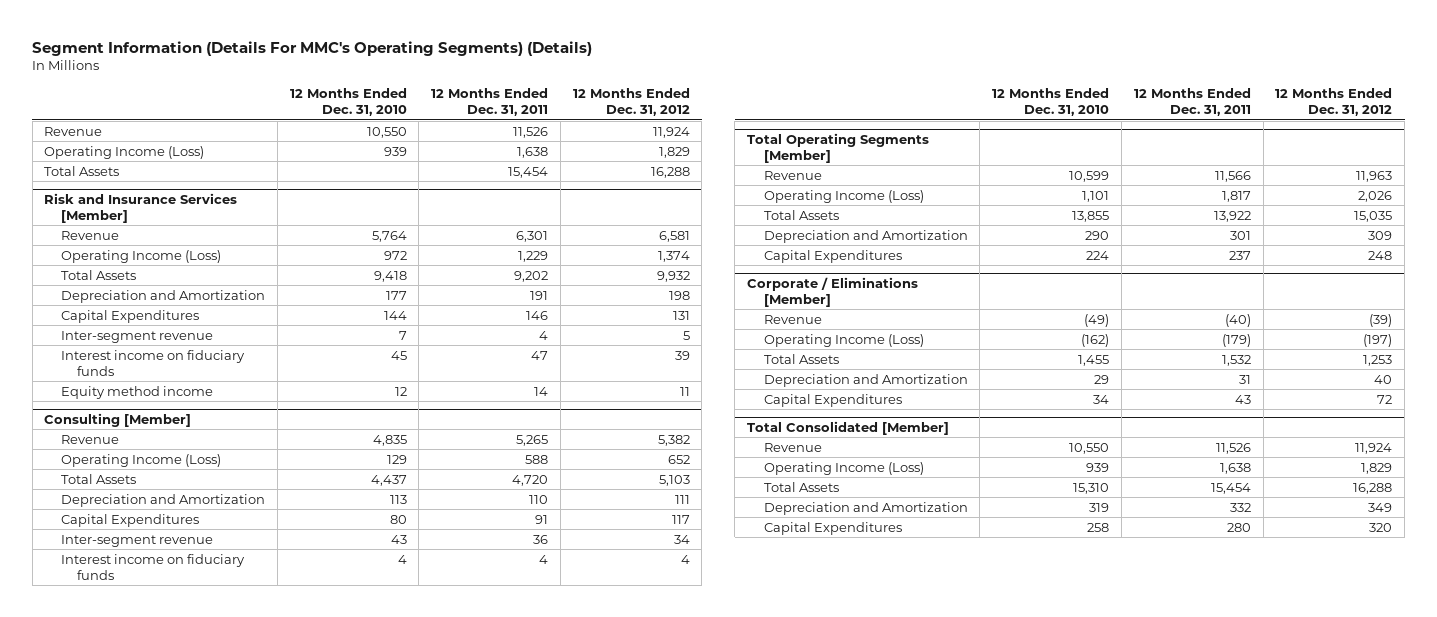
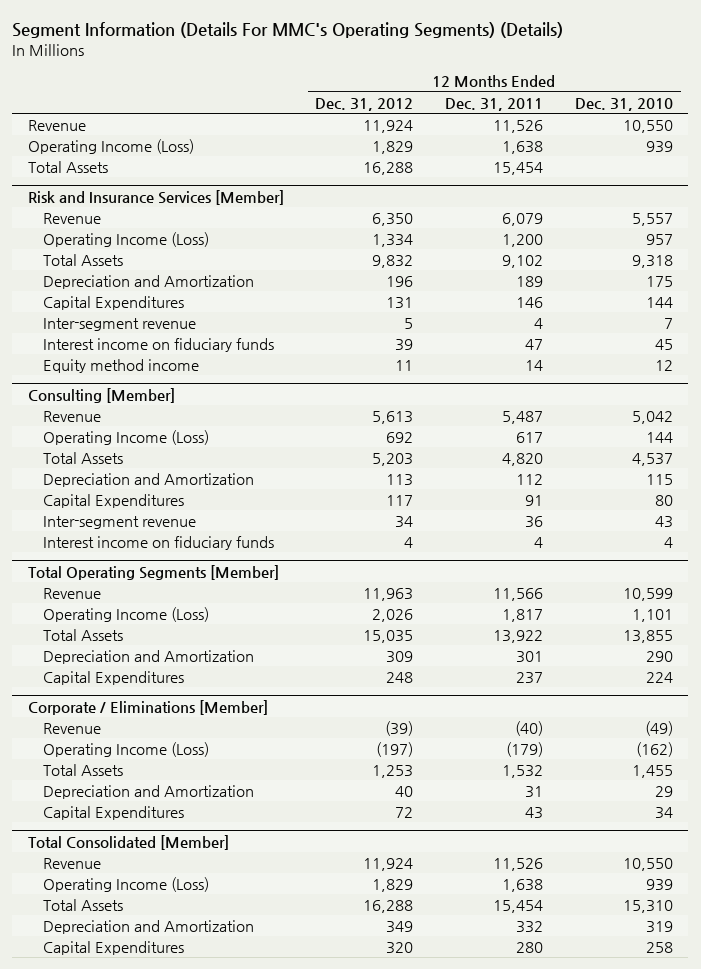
[371,230,407,242] 5,764 -> [631,212,673,226] 5,557
[516,230,549,242] 6,301 -> [502,212,544,226] 6,079
[658,230,690,242] 6,581 -> [372,212,414,226] 6,350
[383,250,407,260] 972 -> [645,233,673,245] 957
[518,250,549,262] 1,229 -> [502,233,544,247] 1,200
[657,250,690,262] 1,374 -> [372,233,414,247] 1,334
[373,270,407,282] 9,418 -> [631,254,673,268] 9,318
[514,270,549,282] 9,202 -> [502,254,544,268] 9,102
[656,270,690,282] 9,932 -> [372,254,414,268] 9,832
[385,290,407,300] 177 -> [645,275,673,287] 175
[530,290,549,300] 191 -> [516,275,544,287] 189
[668,290,690,300] 198 -> [386,275,414,287] 196
[372,434,407,446] 4,835 -> [631,410,673,424] 5,042
[516,434,549,446] 5,265 -> [502,410,544,424] 5,487
[657,434,690,446] 5,382 -> [372,410,414,424] 5,613
[386,454,407,464] 129 -> [645,431,673,443] 144
[525,454,549,464] 588 -> [516,431,544,443] 617
[667,454,690,464] 652 -> [386,431,414,443] 692
[370,474,407,486] 4,437 -> [631,452,673,466] 4,537
[512,474,549,486] 4,720 -> [502,452,544,466] 4,820
[658,474,690,486] 5,103 -> [372,452,414,466] 5,203
[389,494,407,504] 113 -> [645,473,673,485] 115
[529,494,549,504] 110 -> [516,473,544,485] 112
[674,494,690,504] 111 -> [386,473,414,486] 113

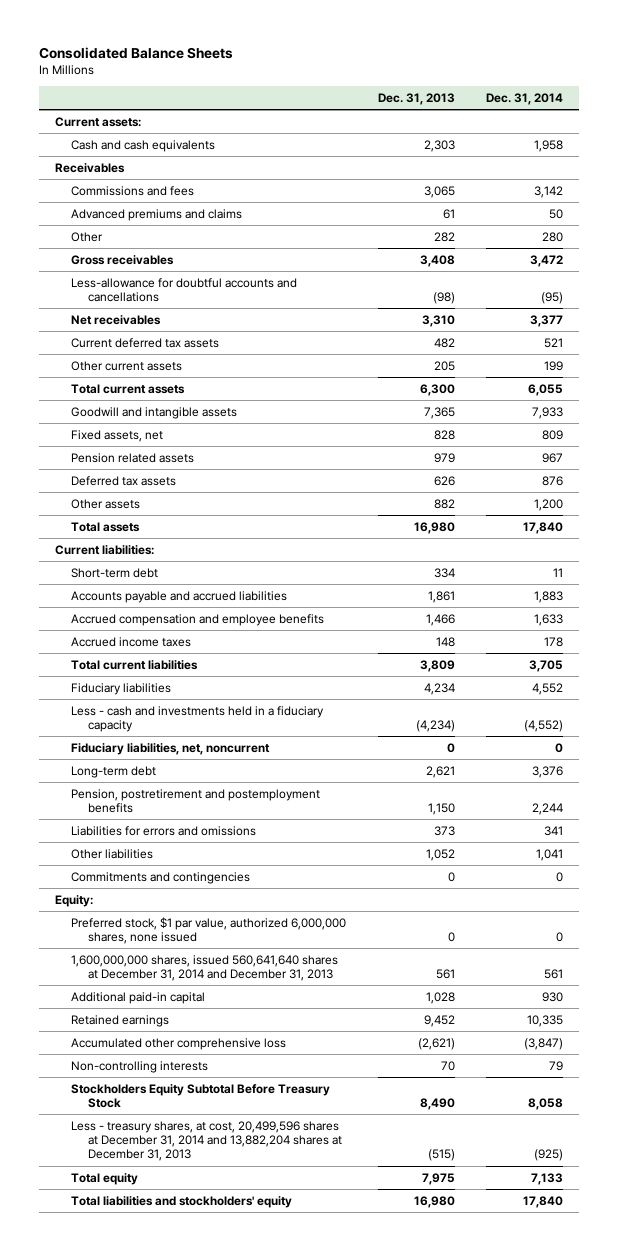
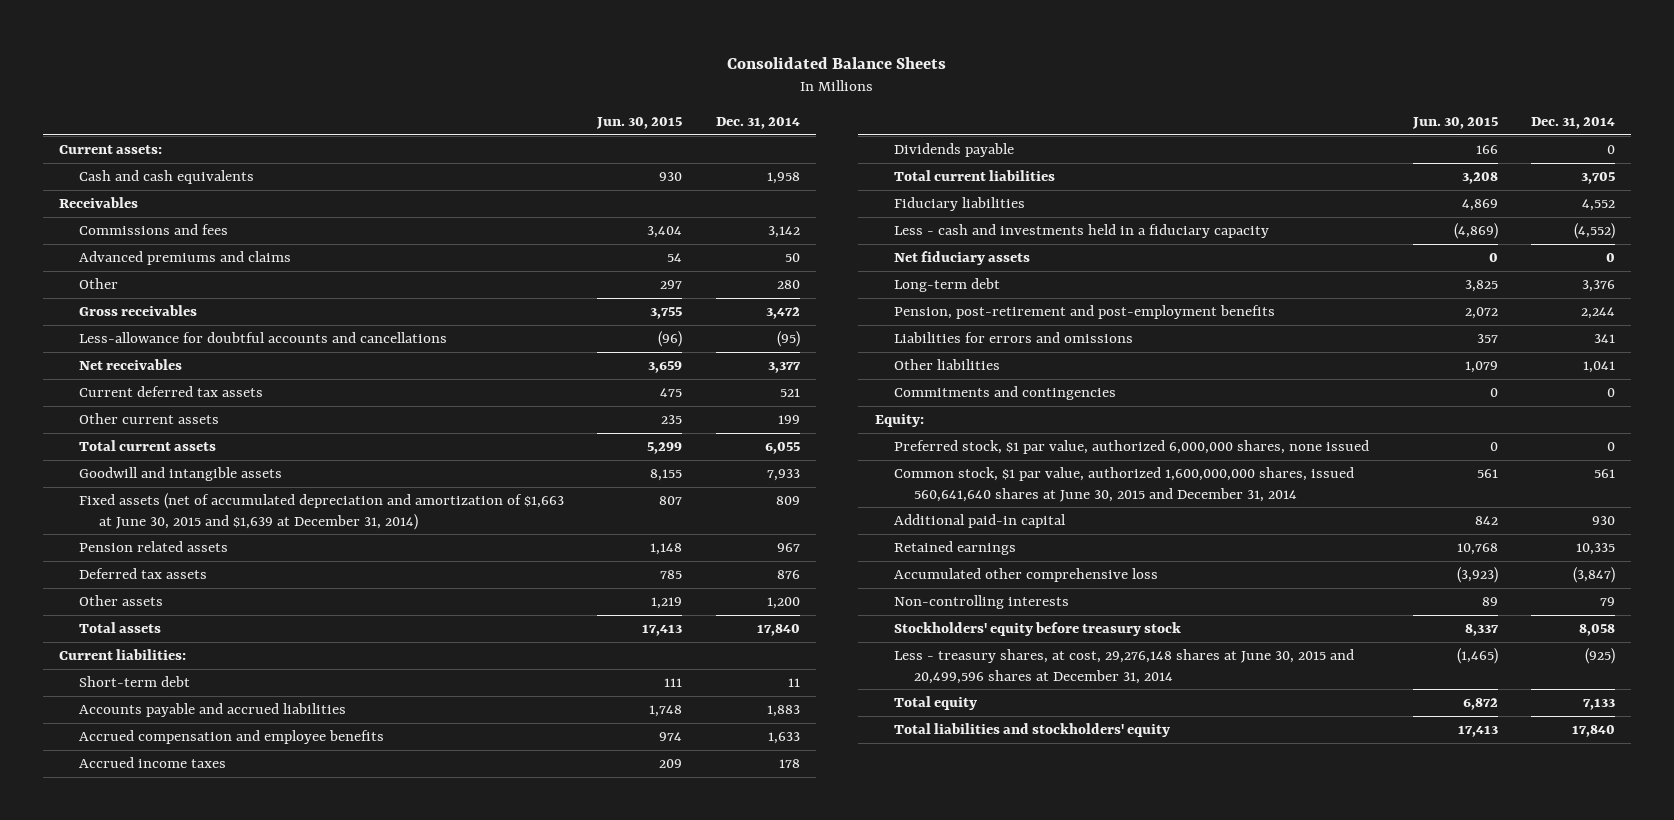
[377,92,455,105] Dec. 31, 2013 -> none
none -> [596,117,683,130] Jun. 30, 2015
[71,429,164,442] Fixed assets, net -> [79,493,565,530] Fixed assets (net of accumulated depreciation and amortization of $1,663 at June 30, 2015 and $1,639 at December 31, 2014)
none -> [894,143,1015,158] Dividends payable
[71,742,271,755] Fiduciary liabilities, net, noncurrent -> [894,251,1031,266] Net fiduciary assets
[71,788,321,814] Pension, postretirement and postemployment benefits -> [894,305,1276,320] Pension, post-retirement and post-employment benefits
[71,954,339,982] 1,600,000,000 shares, issued 560,641,640 shares at December 31, 2014 and December 31, 2013 -> [894,467,1355,502] Common stock, $1 par value, authorized 1,600,000,000 shares, issued 560,641,640 shares at June 30, 2015 and December 31, 2014
[71,1083,331,1109] Stockholders Equity Subtotal Before Treasury Stock -> [894,622,1182,637] Stockholders' equity before treasury stock
[71,1120,343,1162] Less - treasury shares, at cost, 20,499,596 shares at December 31, 2014 and 13,882,204 shares at December 31, 2013 -> [894,649,1355,684] Less - treasury shares, at cost, 29,276,148 shares at June 30, 2015 and 20,499,596 shares at December 31, 2014

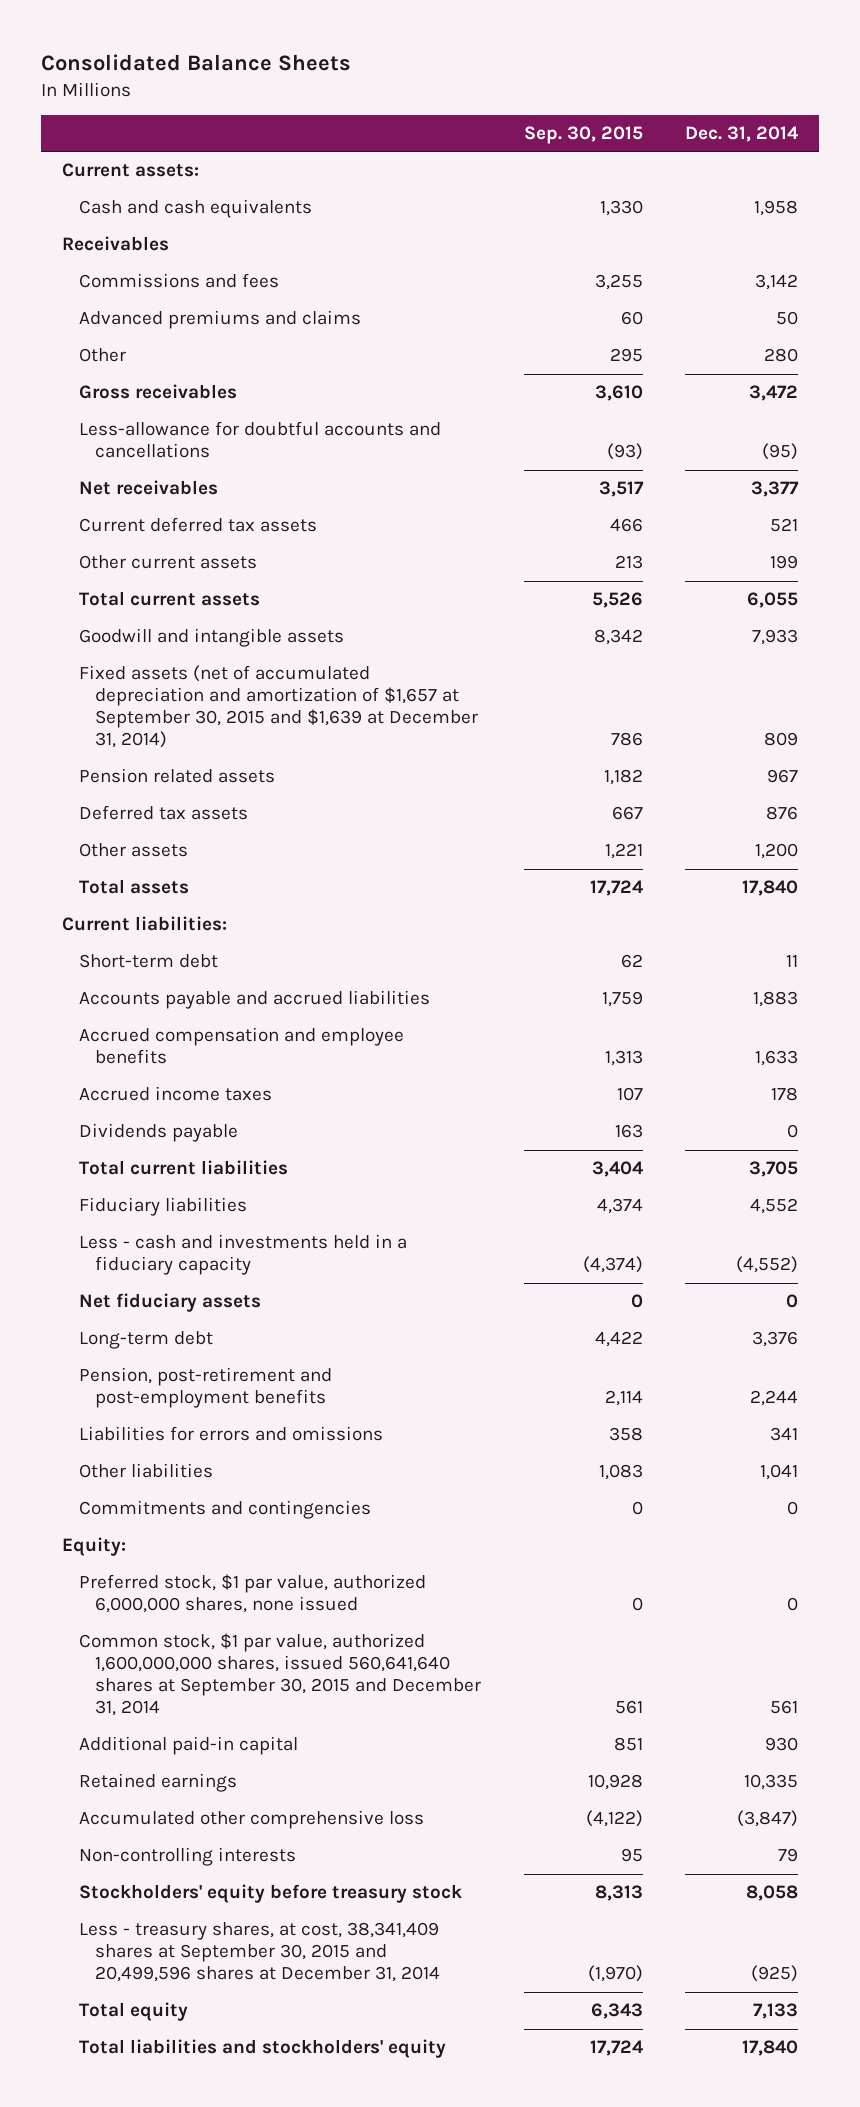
[596,117,683,130] Jun. 30, 2015 -> none
none -> [523,126,643,145] Sep. 30, 2015
[79,493,565,530] Fixed assets (net of accumulated depreciation and amortization of $1,663 at June 30, 2015 and $1,639 at December 31, 2014) -> [78,665,479,749] Fixed assets (net of accumulated depreciation and amortization of $1,657 at September 30, 2015 and $1,639 at December 31, 2014)
[894,467,1355,502] Common stock, $1 par value, authorized 1,600,000,000 shares, issued 560,641,640 shares at June 30, 2015 and December 31, 2014 -> [78,1633,482,1717] Common stock, $1 par value, authorized 1,600,000,000 shares, issued 560,641,640 shares at September 30, 2015 and December 31, 2014
[894,649,1355,684] Less - treasury shares, at cost, 29,276,148 shares at June 30, 2015 and 20,499,596 shares at December 31, 2014 -> [78,1922,441,1983] Less - treasury shares, at cost, 38,341,409 shares at September 30, 2015 and 20,499,596 shares at December 31, 2014

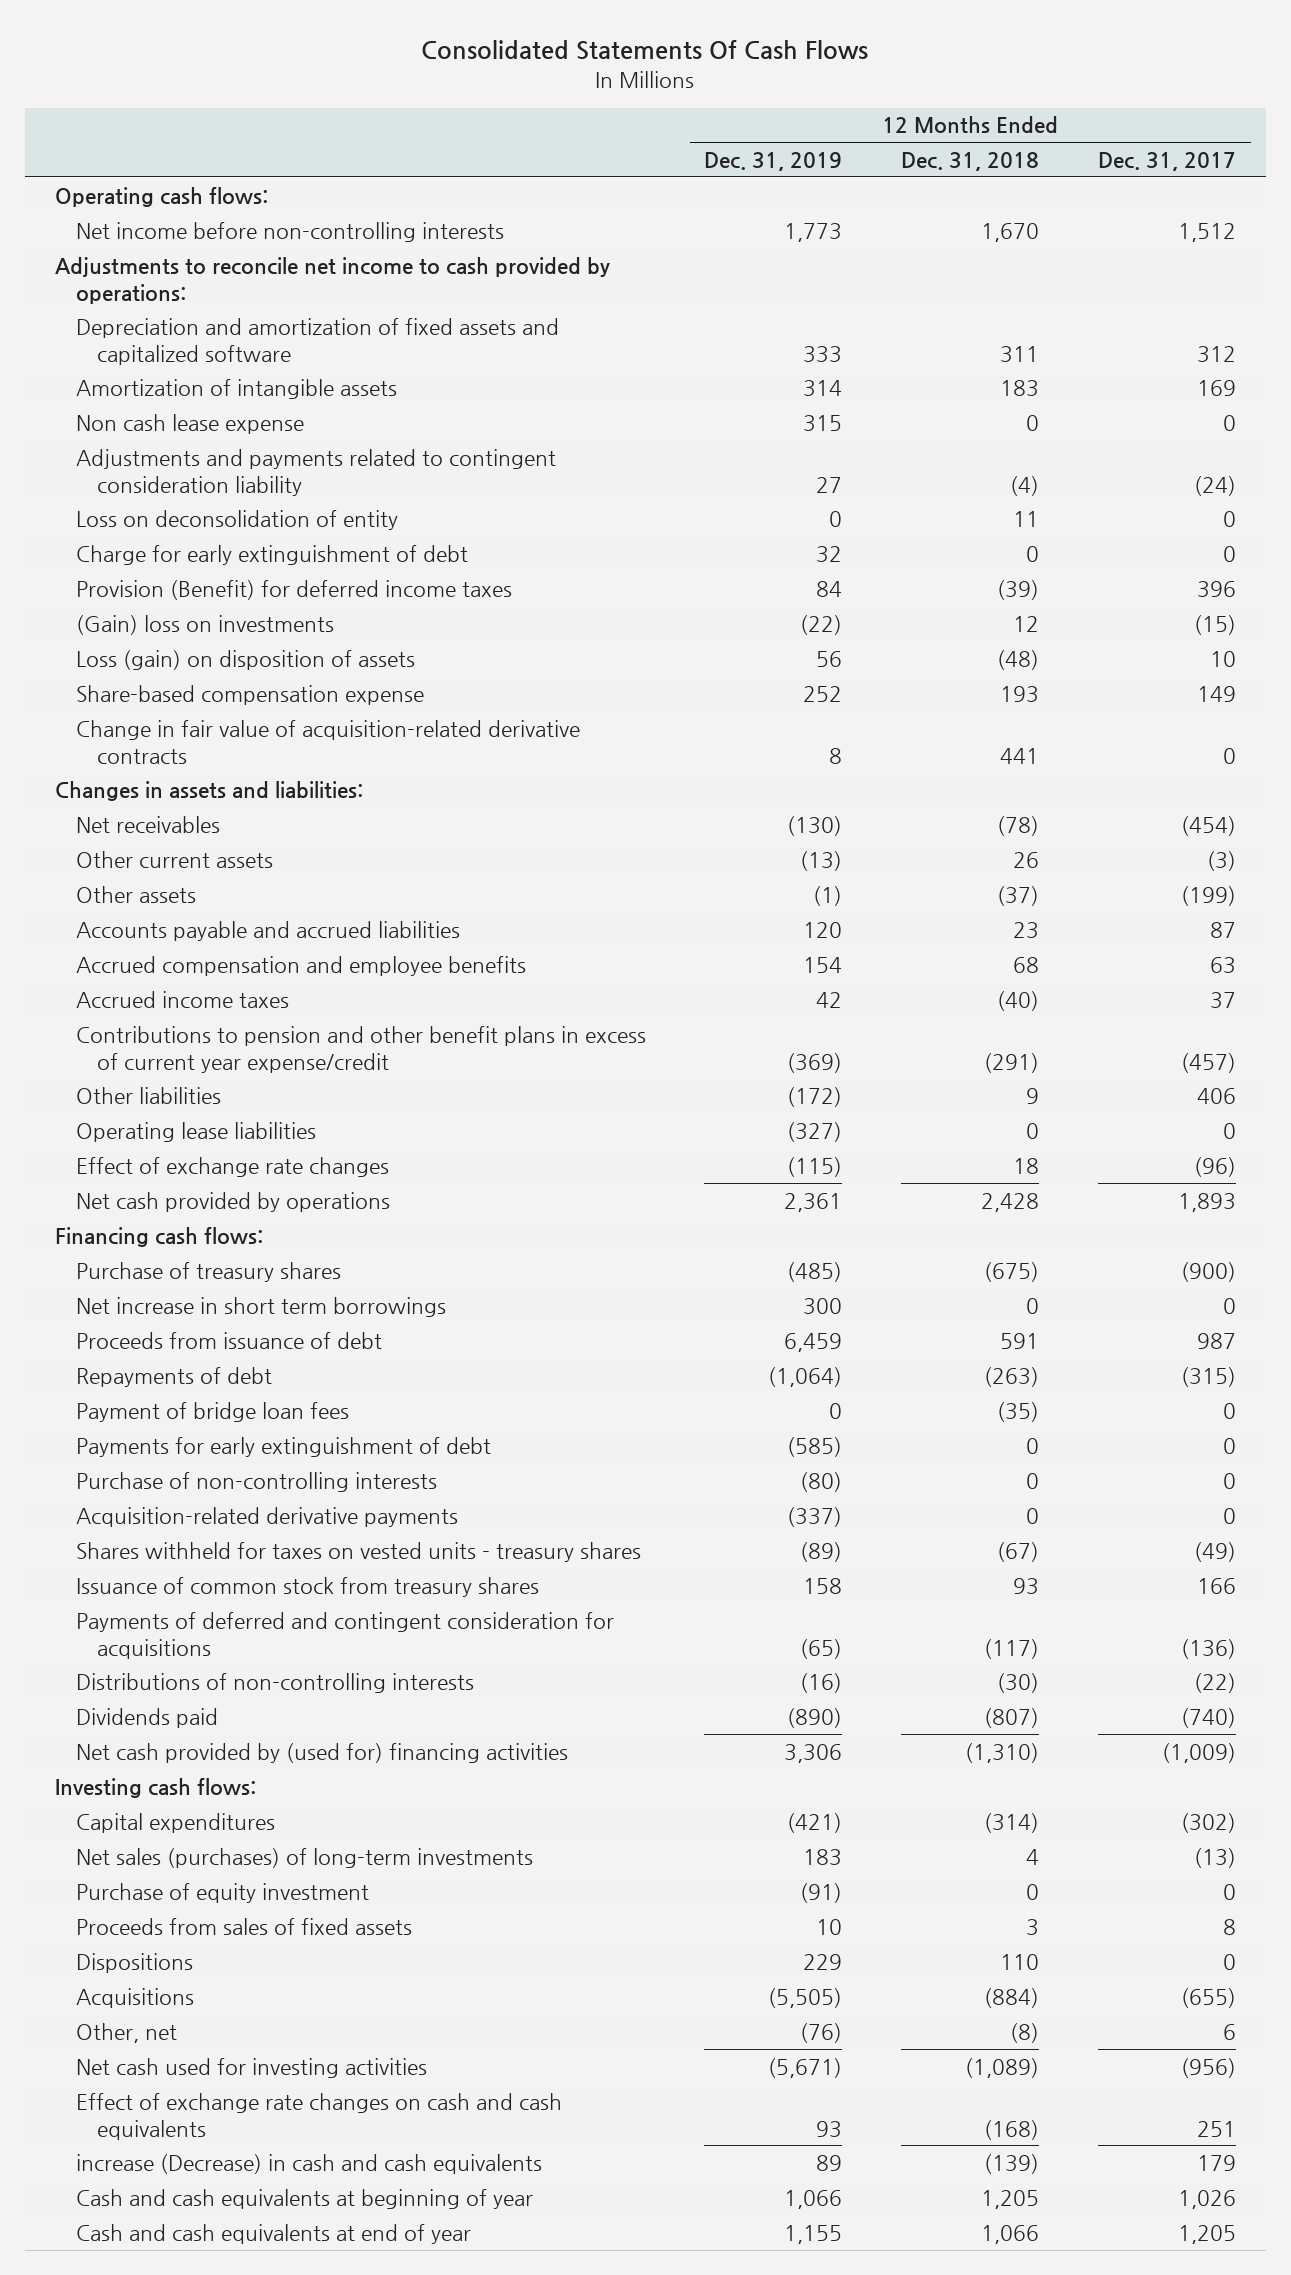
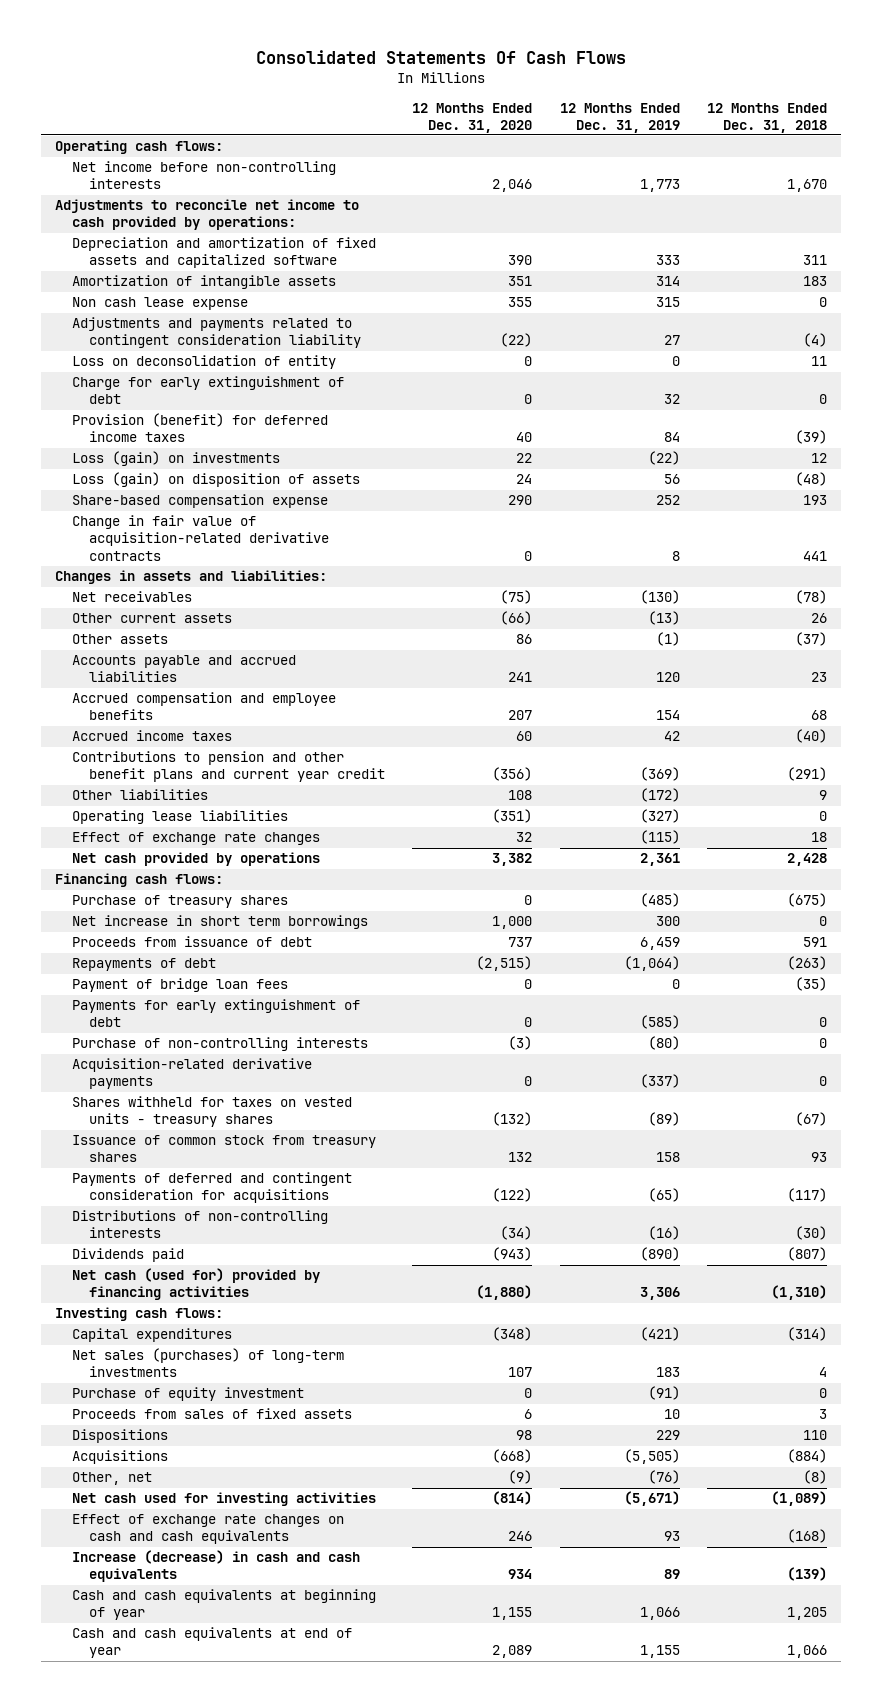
[1098,151,1237,171] Dec. 31, 2017 -> none
none -> [412,102,533,133] 12 Months Ended Dec. 31, 2020
[75,579,512,600] Provision (Benefit) for deferred income taxes -> [72,413,329,443] Provision (benefit) for deferred income taxes
[75,614,334,635] (Gain) loss on investments -> [72,451,281,467] Loss (gain) on investments
[75,1025,646,1073] Contributions to pension and other benefit plans in excess of current year expense/credit -> [72,751,385,783] Contributions to pension and other benefit plans and current year credit
[75,1742,568,1763] Net cash provided by (used for) financing activities -> [72,1268,321,1301] Net cash (used for) provided by financing activities
[75,2153,542,2174] increase (Decrease) in cash and cash equivalents -> [72,1550,361,1583] Increase (decrease) in cash and cash equivalents

